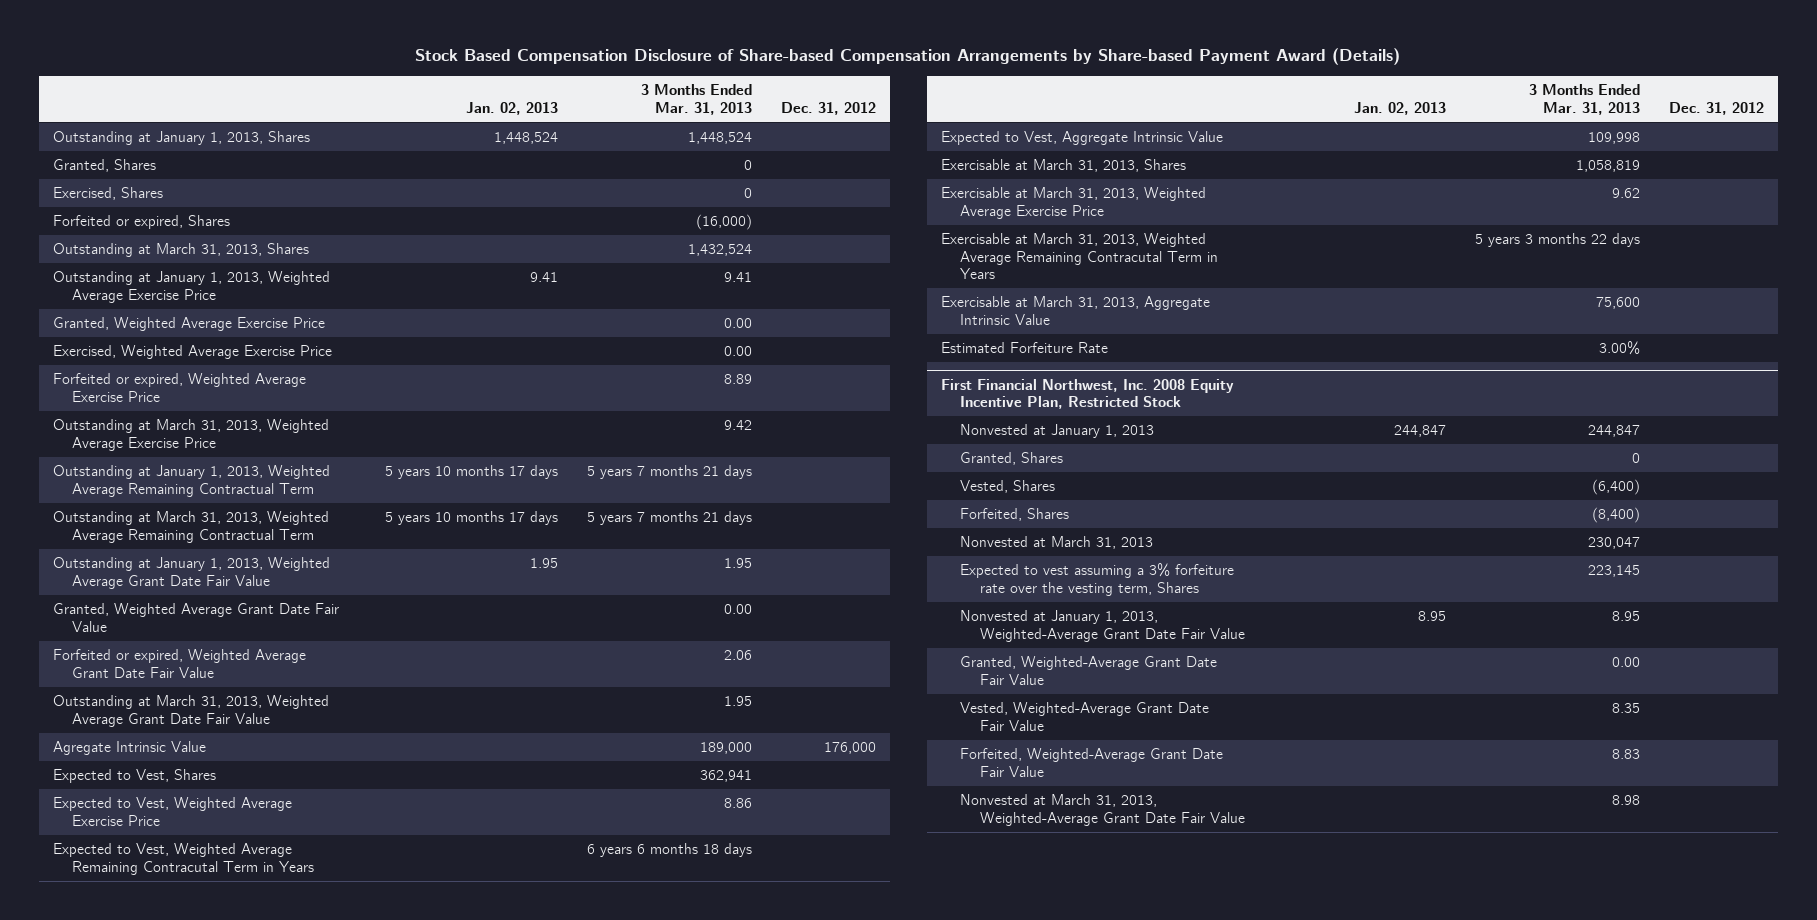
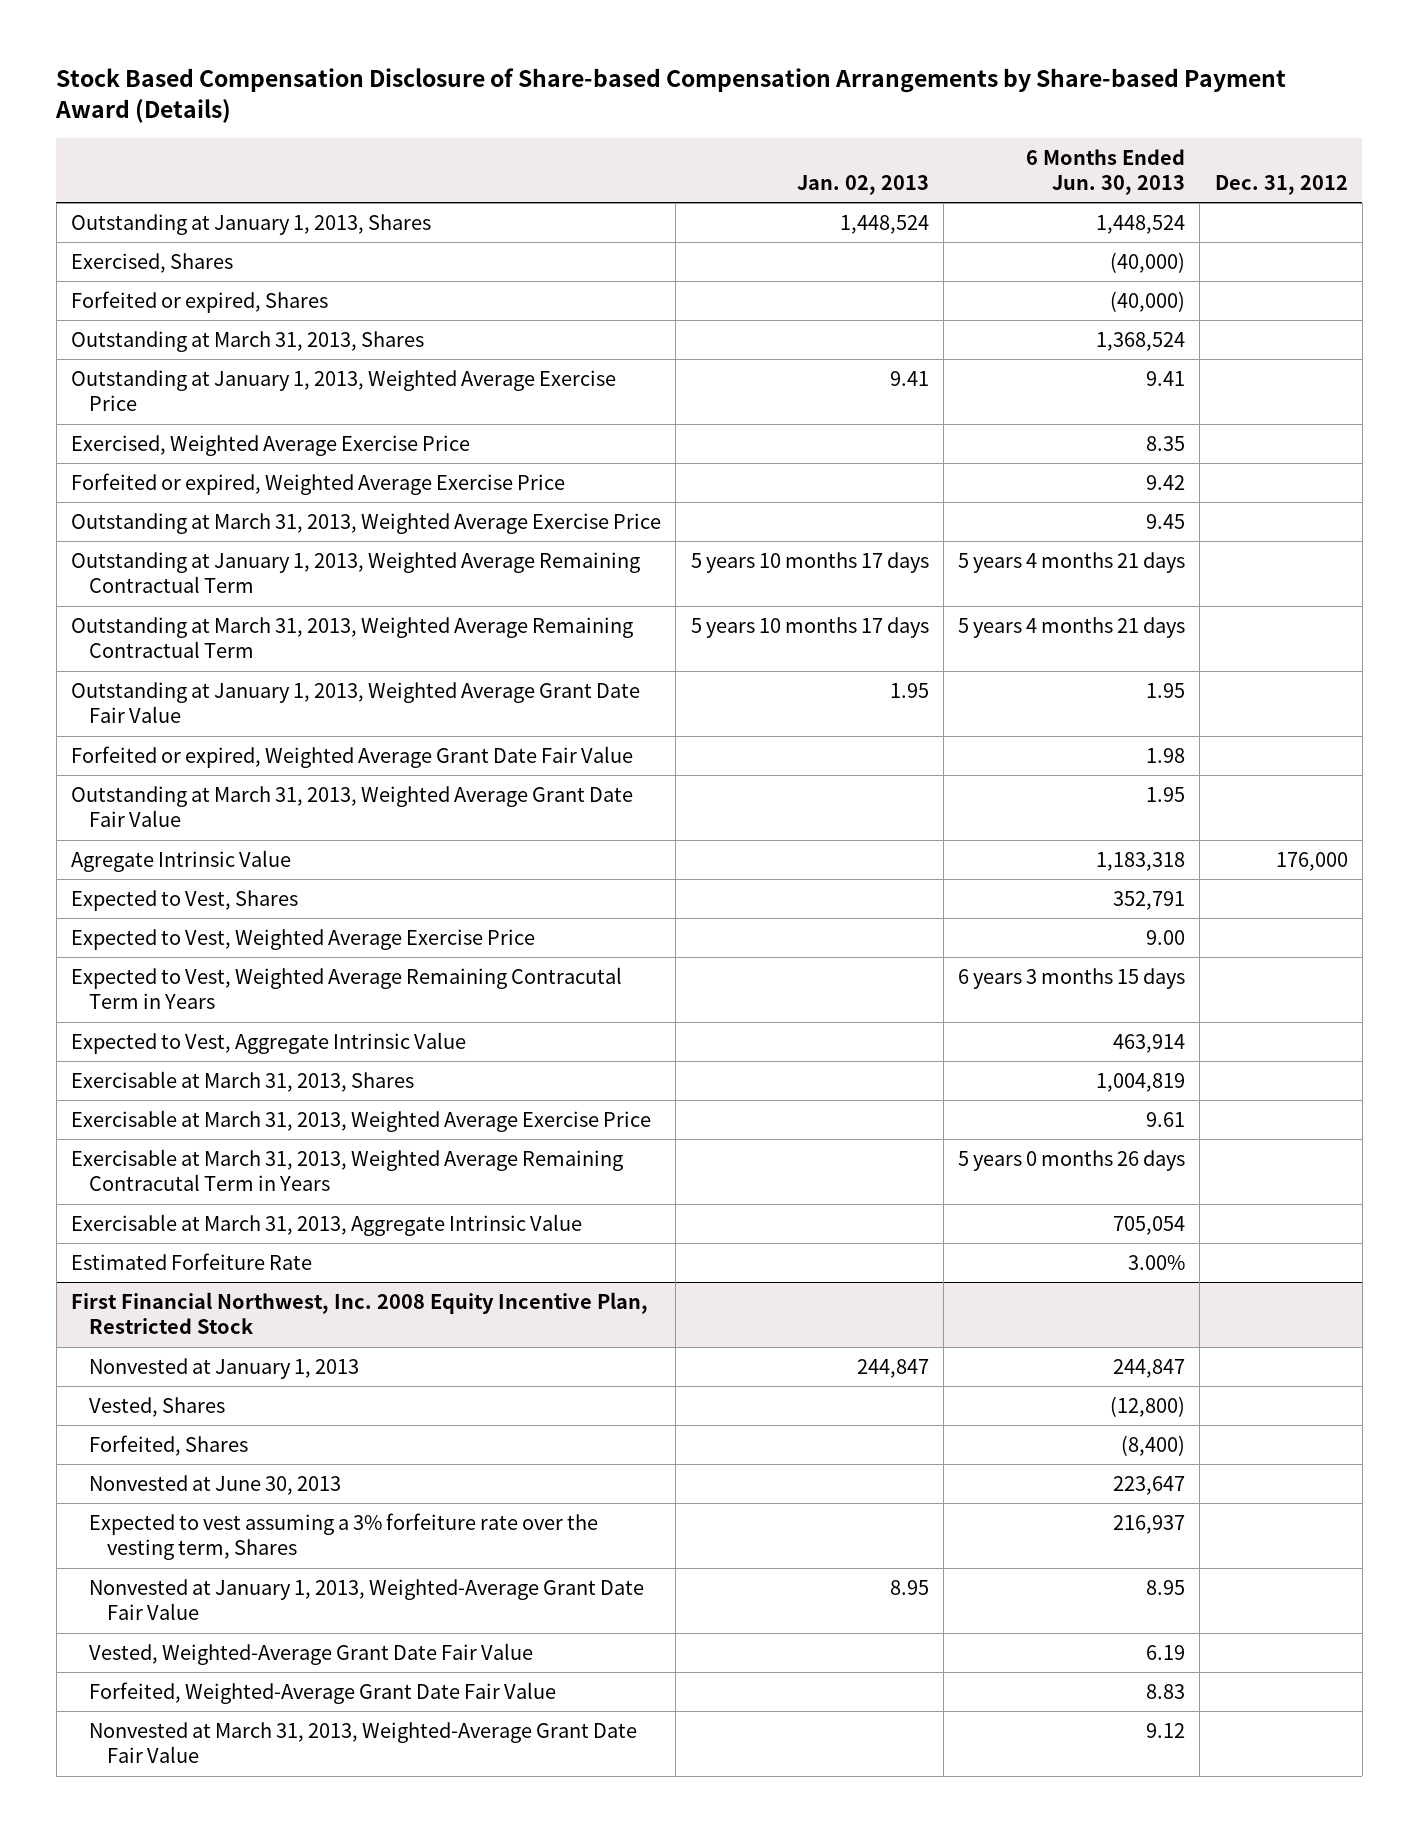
[641,84,753,115] 3 Months Ended Mar. 31, 2013 -> none
none -> [1026,148,1186,196] 6 Months Ended Jun. 30, 2013
[53,159,157,173] Granted, Shares -> none
[53,317,326,332] Granted, Weighted Average Exercise Price -> none
[53,603,340,632] Granted, Weighted Average Grant Date Fair Value -> none
[960,452,1064,466] Granted, Shares -> none
[960,536,1154,550] Nonvested at March 31, 2013 -> [88,1474,341,1495] Nonvested at June 30, 2013
[960,656,1218,685] Granted, Weighted-Average Grant Date Fair Value -> none

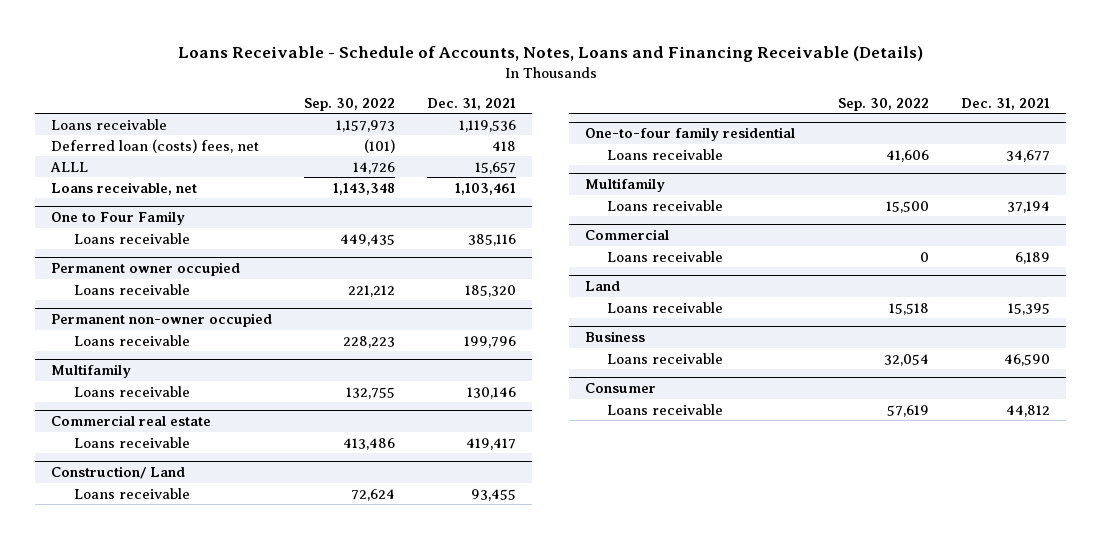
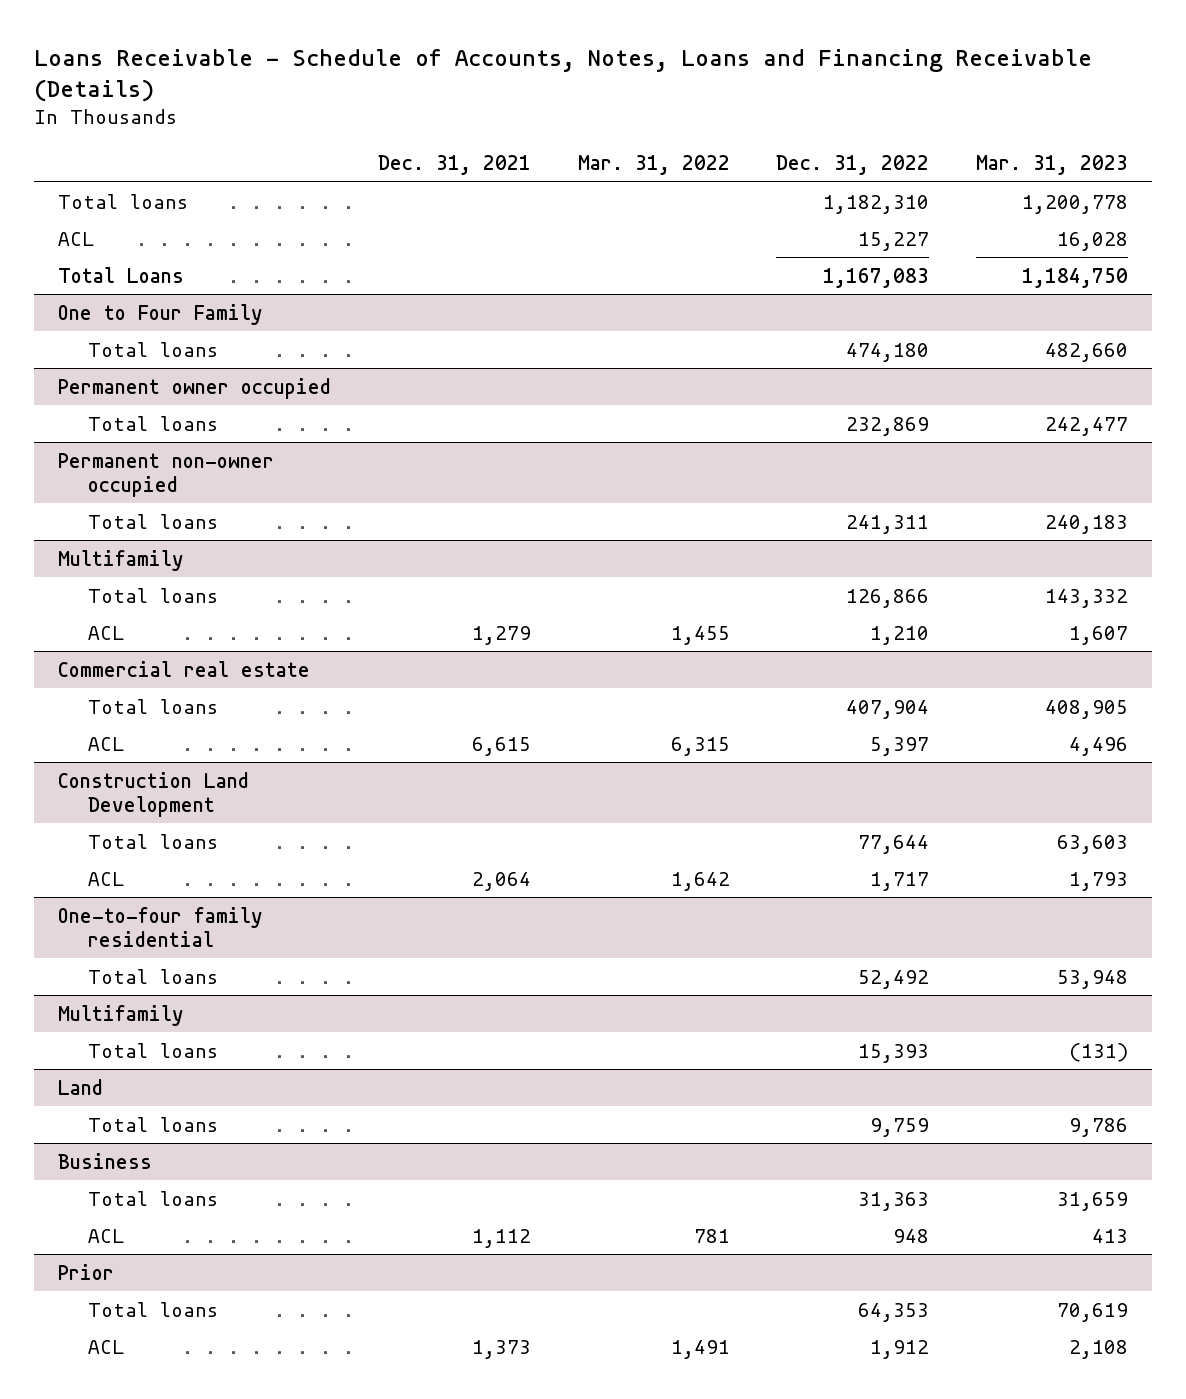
[304,97,396,111] Sep. 30, 2022 -> none
none -> [577,155,730,176] Mar. 31, 2022
none -> [776,155,930,176] Dec. 31, 2022
none -> [976,155,1129,176] Mar. 31, 2023
[51,118,168,130] Loans receivable -> none
[51,138,260,153] Deferred loan (costs) fees, net -> none
[50,161,89,172] ALLL -> none
[51,181,198,195] Loans receivable, net -> none
none -> [57,193,188,209] Total loans
none -> [57,231,94,246] ACL
none -> [57,266,184,283] Total Loans
[73,232,190,244] Loans receivable -> none
none -> [87,341,218,357] Total loans
[73,283,190,295] Loans receivable -> none
none -> [87,415,218,431] Total loans
[73,334,190,346] Loans receivable -> none
none -> [87,513,218,529] Total loans
[73,385,190,397] Loans receivable -> none
none -> [87,587,218,603] Total loans
none -> [87,625,124,640] ACL
[73,436,190,448] Loans receivable -> none
[73,487,190,499] Loans receivable -> none
none -> [87,698,218,714] Total loans
none -> [87,736,124,751] ACL
[51,466,186,480] Construction/ Land -> [57,771,249,817] Construction Land Development
none -> [87,833,218,849] Total loans
none -> [87,871,124,886] ACL
[607,148,724,160] Loans receivable -> none
none -> [87,968,218,984] Total loans
[607,199,724,211] Loans receivable -> none
[584,229,669,241] Commercial -> none
[607,250,724,262] Loans receivable -> none
none -> [87,1042,218,1058] Total loans
[607,301,724,313] Loans receivable -> none
none -> [87,1116,218,1132] Total loans
[607,352,724,364] Loans receivable -> none
[607,403,724,415] Loans receivable -> none
none -> [87,1190,218,1206] Total loans
none -> [87,1228,124,1243] ACL
[584,383,656,394] Consumer -> [57,1263,114,1280] Prior
none -> [87,1301,218,1317] Total loans
none -> [87,1339,124,1354] ACL

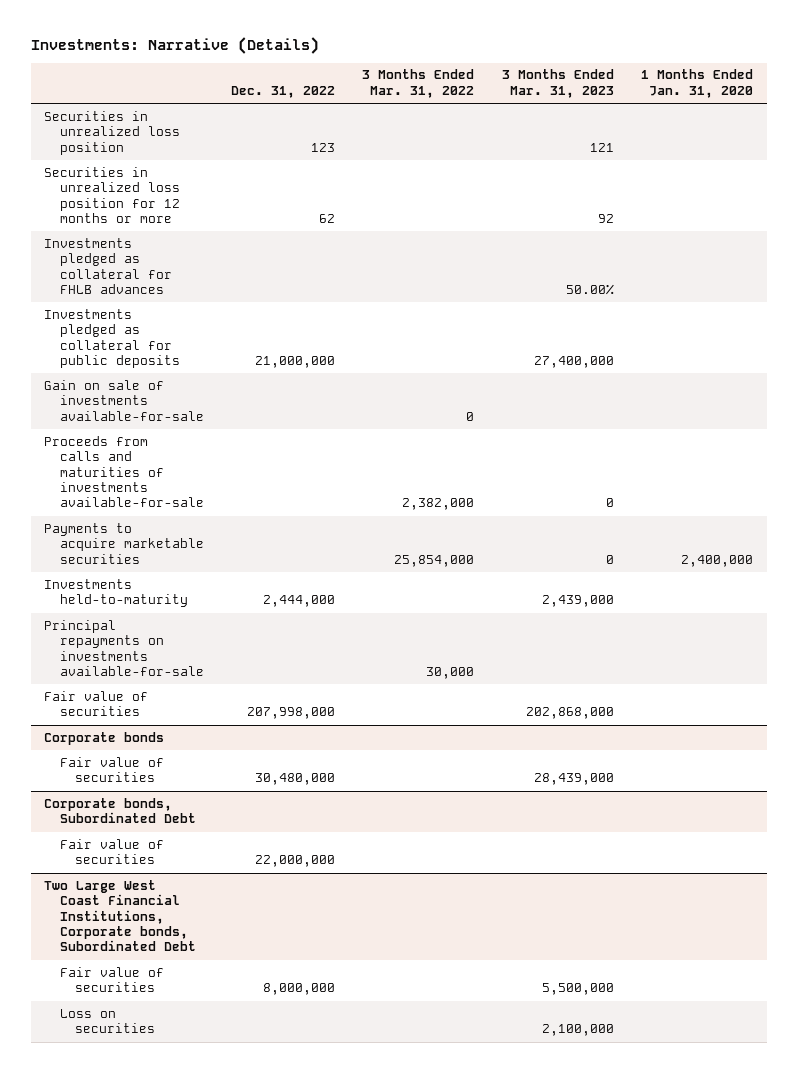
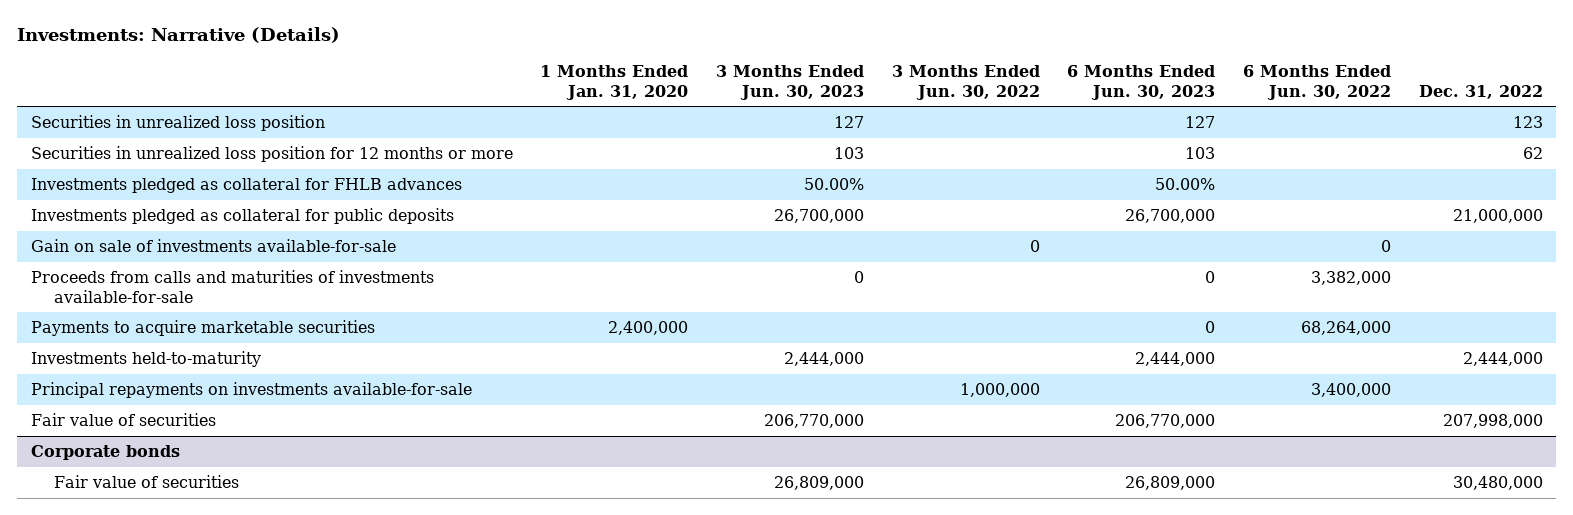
[362,69,475,98] 3 Months Ended Mar. 31, 2022 -> none
[501,69,614,98] 3 Months Ended Mar. 31, 2023 -> none
none -> [715,64,864,100] 3 Months Ended Jun. 30, 2023
none -> [891,64,1040,100] 3 Months Ended Jun. 30, 2022
none -> [1067,64,1216,100] 6 Months Ended Jun. 30, 2023
none -> [1242,64,1391,100] 6 Months Ended Jun. 30, 2022
[44,797,196,824] Corporate bonds, Subordinated Debt -> none
[59,838,164,865] Fair value of securities -> none
[44,879,196,952] Two Large West Coast Financial Institutions, Corporate bonds, Subordinated Debt -> none
[59,966,164,993] Fair value of securities -> none
[59,1008,156,1034] Loss on securities -> none

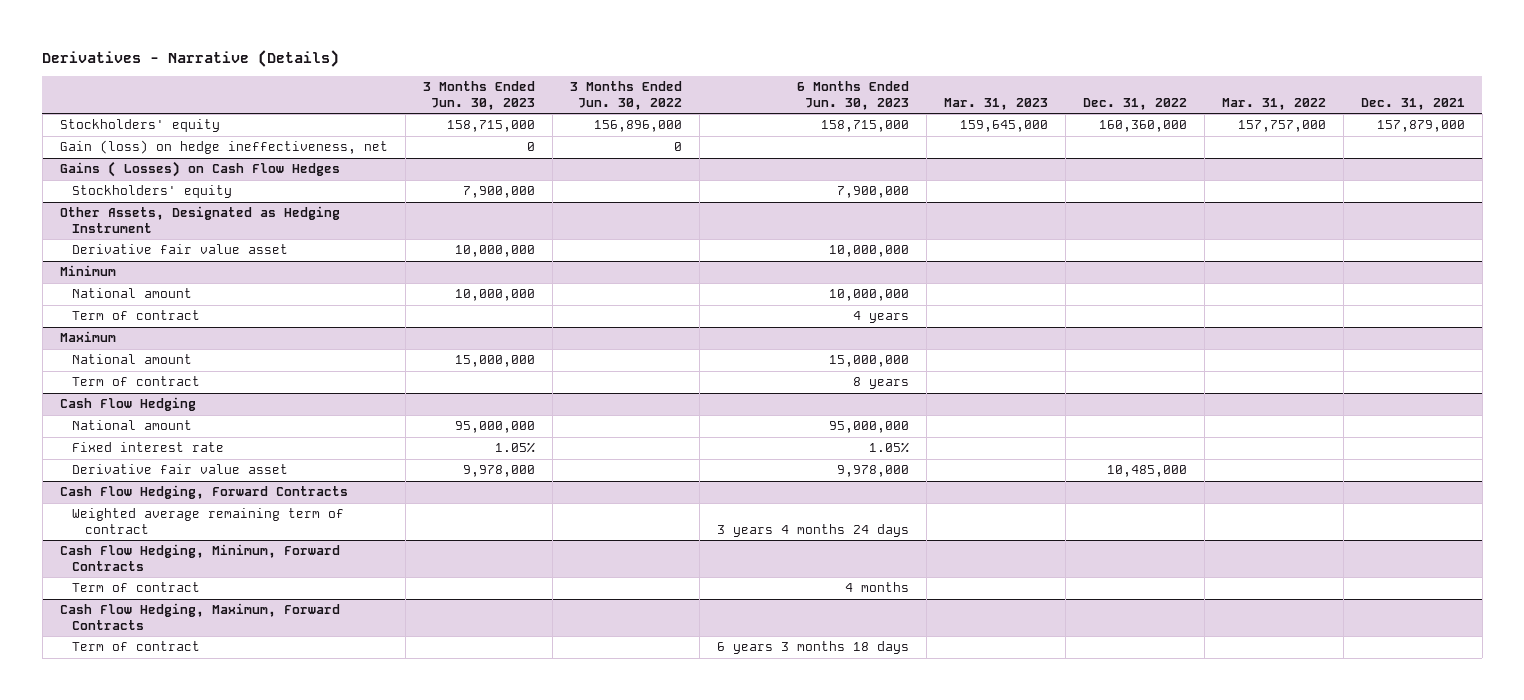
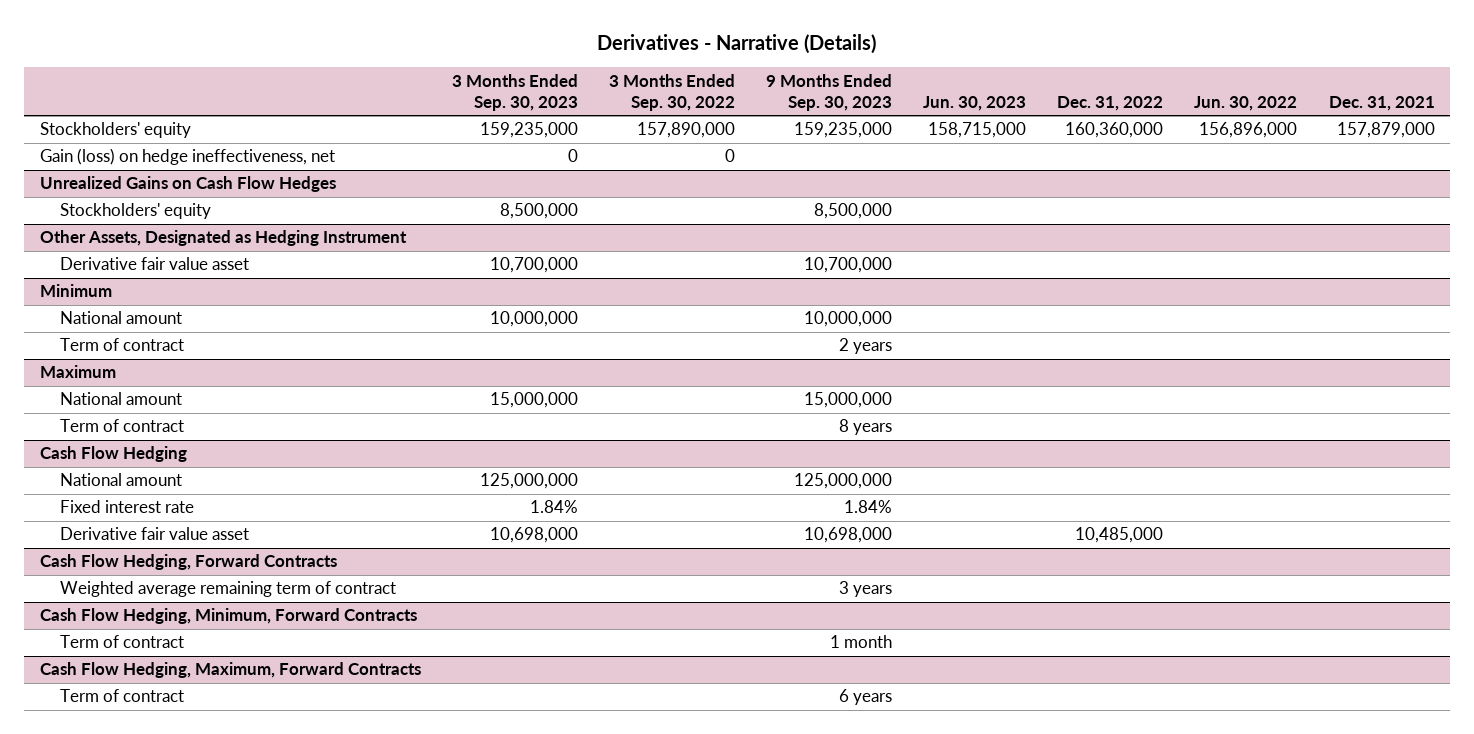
[422,81,535,111] 3 Months Ended Jun. 30, 2023 -> none
[569,81,682,111] 3 Months Ended Jun. 30, 2022 -> none
[796,81,909,111] 6 Months Ended Jun. 30, 2023 -> none
[943,98,1048,111] Mar. 31, 2023 -> none
[1221,98,1326,111] Mar. 31, 2022 -> none
none -> [451,73,578,111] 3 Months Ended Sep. 30, 2023
none -> [608,73,735,111] 3 Months Ended Sep. 30, 2022
none -> [766,73,893,111] 9 Months Ended Sep. 30, 2023
none -> [923,95,1027,111] Jun. 30, 2023
none -> [1194,95,1298,111] Jun. 30, 2022
[59,161,340,178] Gains ( Losses) on Cash Flow Hedges -> [39,176,336,193] Unrealized Gains on Cash Flow Hedges

